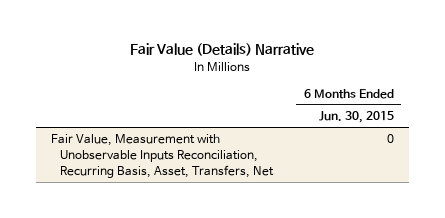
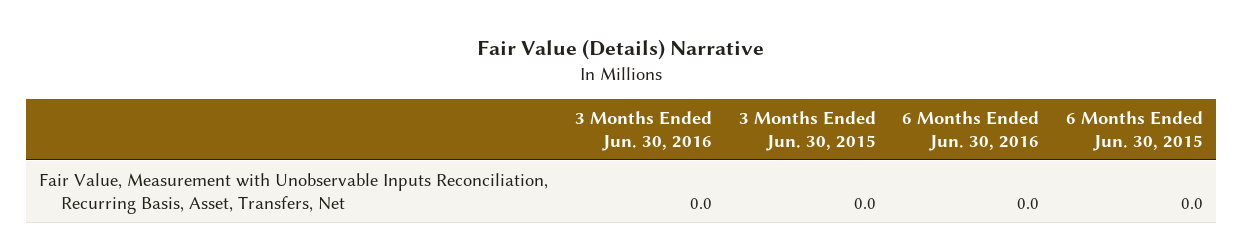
none -> [574,110,712,152] 3 Months Ended Jun. 30, 2016
none -> [738,110,876,152] 3 Months Ended Jun. 30, 2015
none -> [902,110,1040,152] 6 Months Ended Jun. 30, 2016
[386,134,394,144] 0 -> [1181,198,1204,210] 0.0

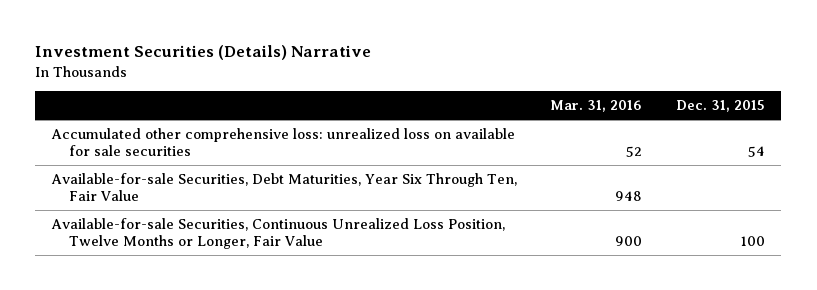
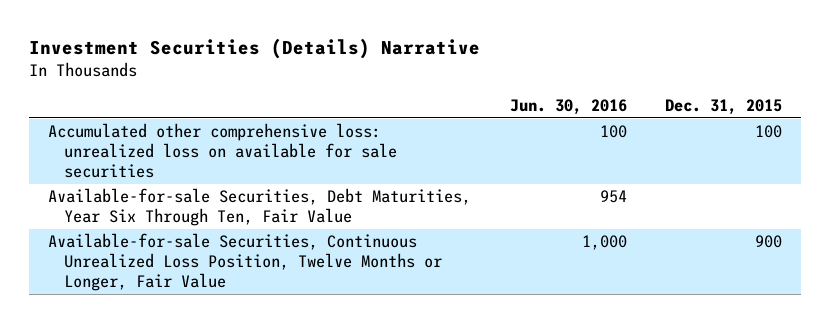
[550,100,643,113] Mar. 31, 2016 -> none
none -> [509,98,627,115] Jun. 30, 2016
[747,145,765,157] 54 -> [754,125,782,139] 100
[740,235,765,246] 100 -> [754,235,782,249] 900

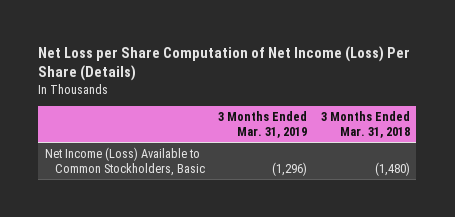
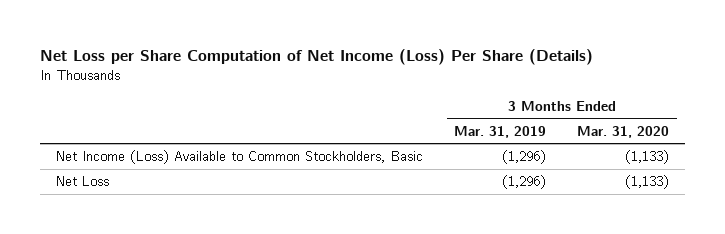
[320,111,410,139] 3 Months Ended Mar. 31, 2018 -> none
none -> [577,125,670,138] Mar. 31, 2020
none -> [55,176,110,187] Net Loss

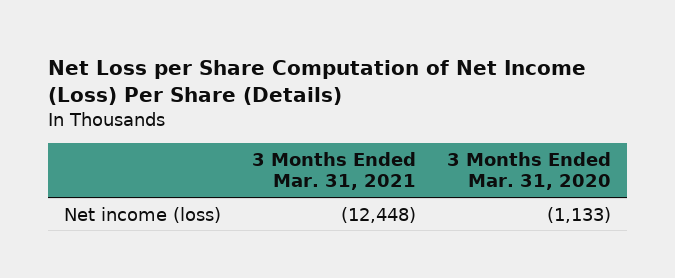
[454,125,547,138] Mar. 31, 2019 -> none
none -> [251,151,416,191] 3 Months Ended Mar. 31, 2021
[55,176,110,187] Net Loss -> none
[55,150,424,165] Net Income (Loss) Available to Common Stockholders, Basic -> [63,206,221,223] Net income (loss)

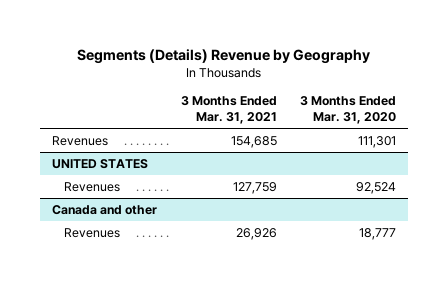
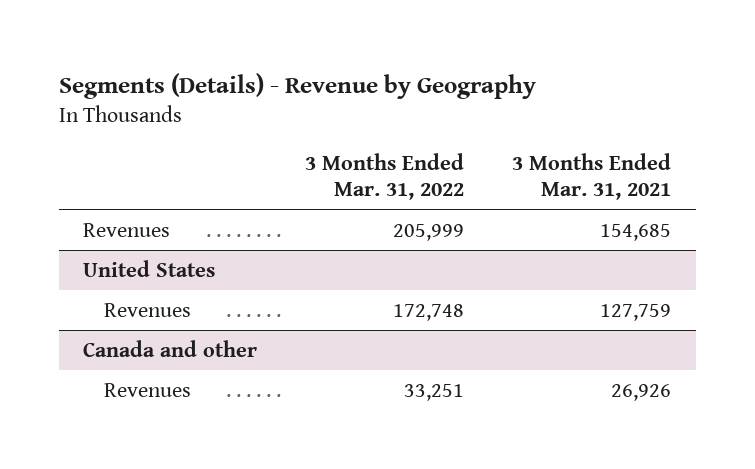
[77,48,371,64] Segments (Details) Revenue by Geography -> [58,72,536,99] Segments (Details) - Revenue by Geography
[300,95,397,125] 3 Months Ended Mar. 31, 2020 -> none
none -> [305,153,465,200] 3 Months Ended Mar. 31, 2022
[52,158,149,169] UNITED STATES -> [83,259,216,277] United States

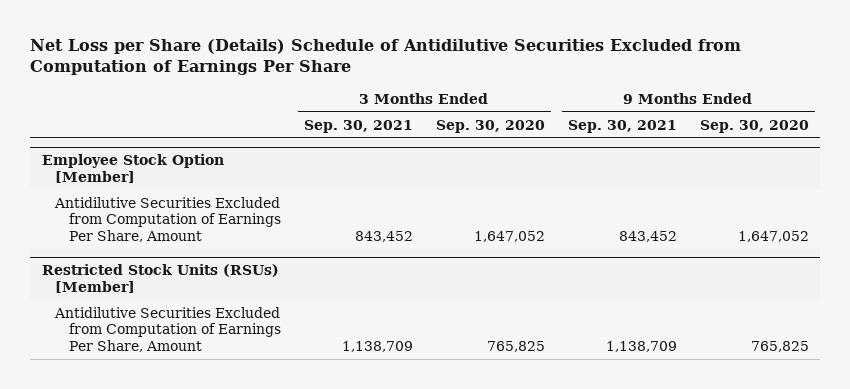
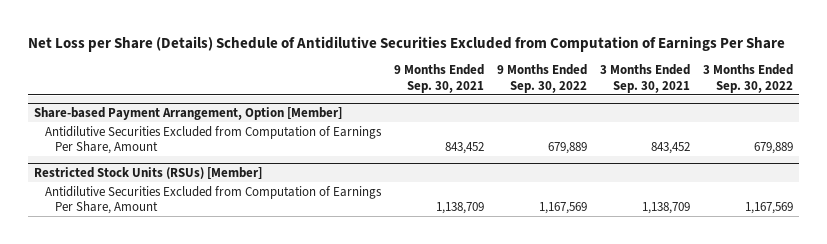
[435,119,545,133] Sep. 30, 2020 -> none
[699,119,809,133] Sep. 30, 2020 -> none
none -> [496,64,587,93] 9 Months Ended Sep. 30, 2022
none -> [702,64,793,93] 3 Months Ended Sep. 30, 2022
[41,154,224,183] Employee Stock Option [Member] -> [34,107,343,121] Share-based Payment Arrangement, Option [Member]

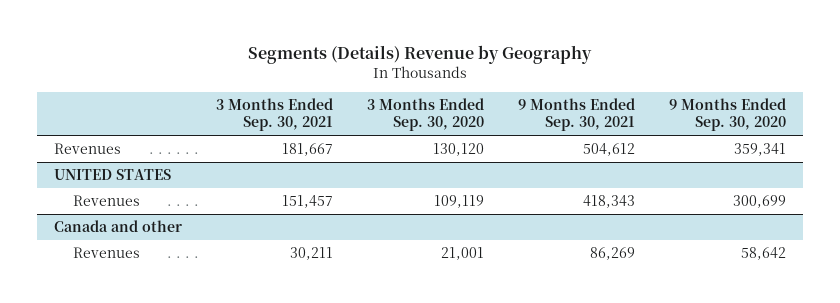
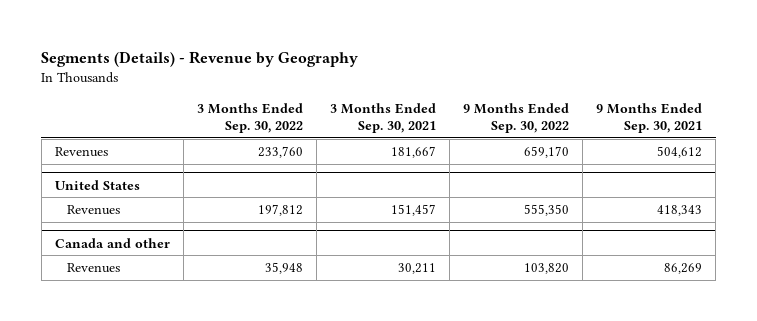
[248,44,593,64] Segments (Details) Revenue by Geography -> [41,50,359,67] Segments (Details) - Revenue by Geography
[367,97,485,132] 3 Months Ended Sep. 30, 2020 -> none
[669,97,787,132] 9 Months Ended Sep. 30, 2020 -> none
none -> [196,102,303,133] 3 Months Ended Sep. 30, 2022
none -> [462,102,569,133] 9 Months Ended Sep. 30, 2022
[54,168,172,180] UNITED STATES -> [54,179,140,190] United States

